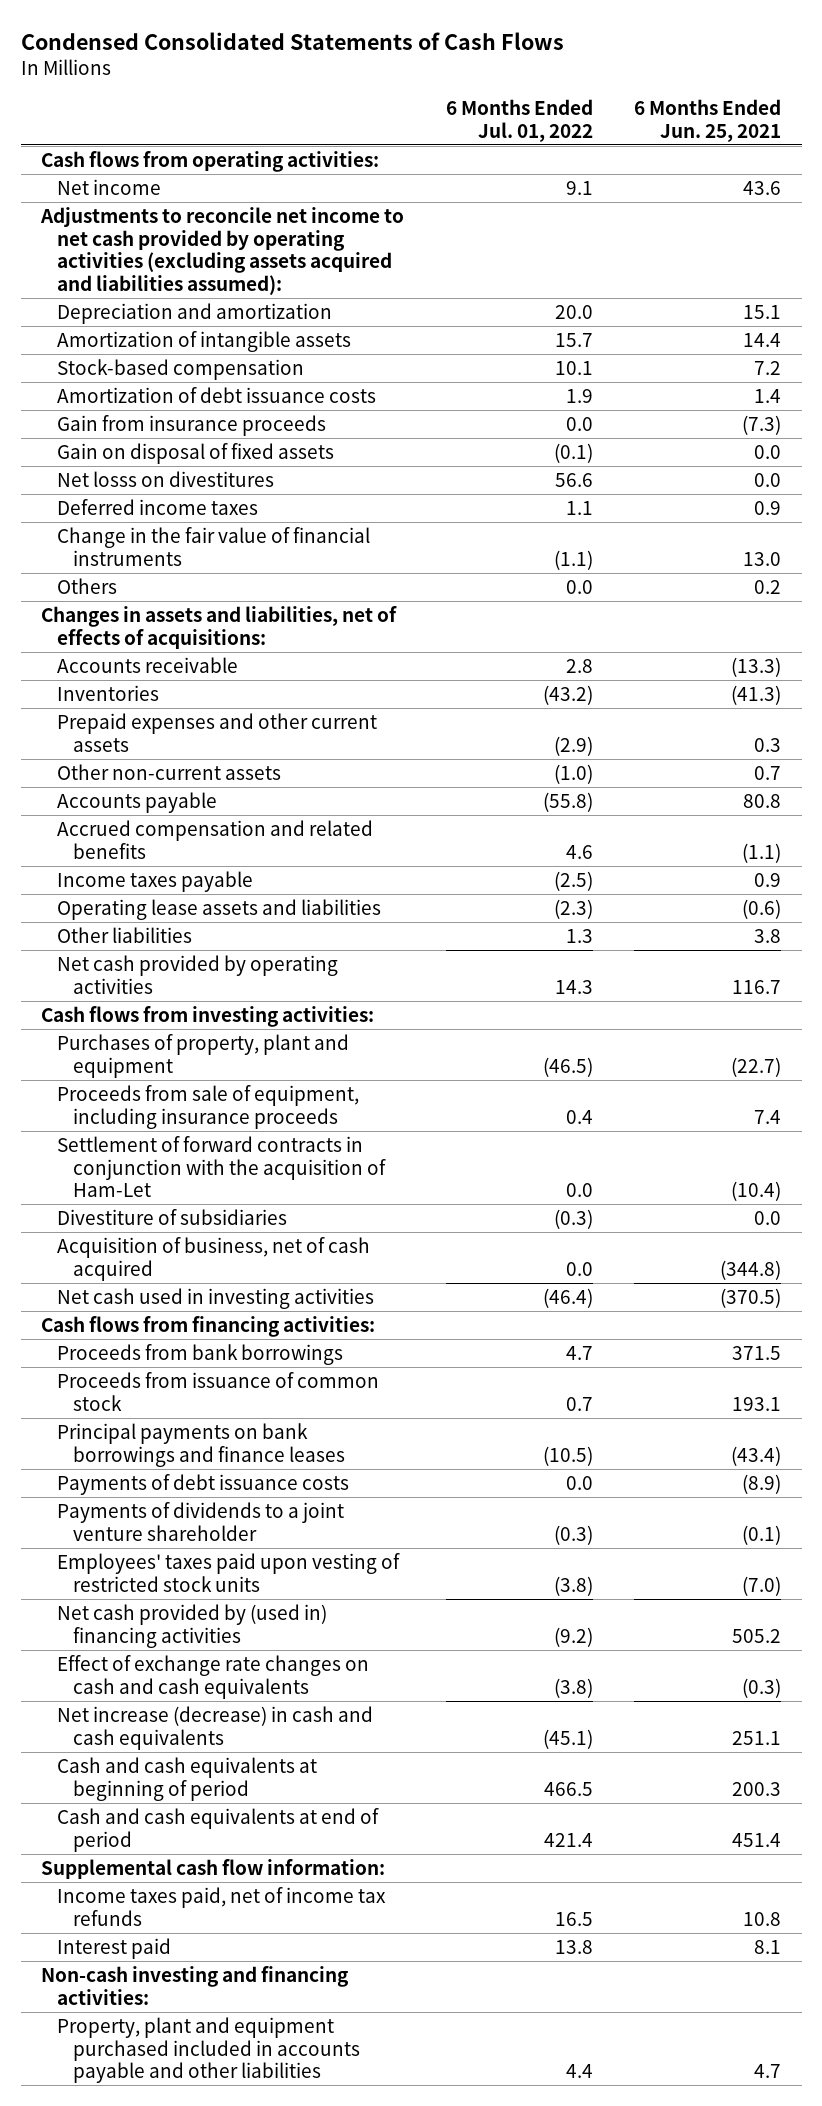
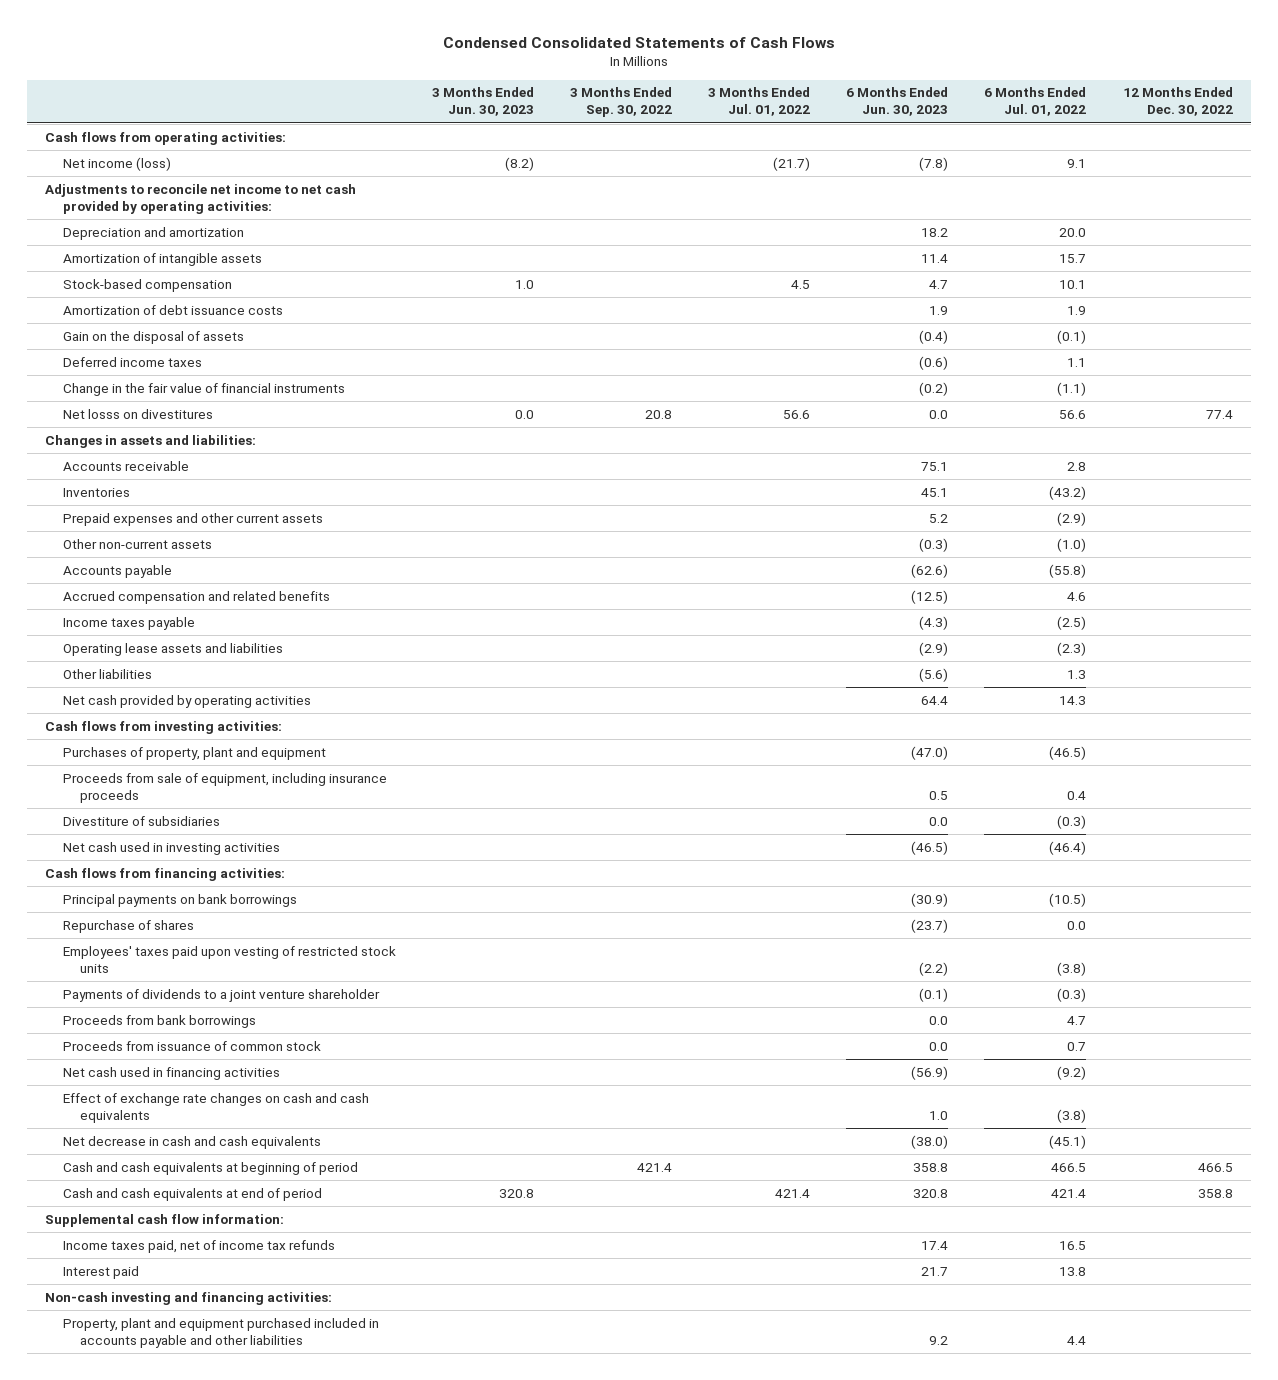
[633,99,781,142] 6 Months Ended Jun. 25, 2021 -> none
none -> [431,87,534,117] 3 Months Ended Jun. 30, 2023
none -> [570,87,673,118] 3 Months Ended Sep. 30, 2022
none -> [708,87,811,117] 3 Months Ended Jul. 01, 2022
none -> [846,87,949,117] 6 Months Ended Jun. 30, 2023
none -> [1122,87,1233,117] 12 Months Ended Dec. 30, 2022
[57,178,162,195] Net income -> [62,156,171,171] Net income (loss)
[40,206,405,295] Adjustments to reconcile net income to net cash provided by operating activities (excluding assets acquired and liabilities assumed): -> [45,183,357,214] Adjustments to reconcile net income to net cash provided by operating activities:
[57,414,327,436] Gain from insurance proceeds -> none
[57,442,335,464] Gain on disposal of fixed assets -> [62,330,244,344] Gain on the disposal of assets
[57,577,118,594] Others -> none
[57,470,275,487] Net losss on divestitures -> [62,408,213,419] Net losss on divestitures
[41,605,398,649] Changes in assets and liabilities, net of effects of acquisitions: -> [45,434,257,448] Changes in assets and liabilities:
[57,1135,387,1198] Settlement of forward contracts in conjunction with the acquisition of Ham-Let -> none
[57,1236,371,1281] Acquisition of business, net of cash acquired -> none
none -> [62,893,297,907] Principal payments on bank borrowings
none -> [62,919,194,933] Repurchase of shares
[57,1552,401,1592] Employees' taxes paid upon vesting of restricted stock units -> [62,945,396,973] Employees' taxes paid upon vesting of restricted stock units
[57,1501,345,1541] Payments of dividends to a joint venture shareholder -> [62,988,380,1002] Payments of dividends to a joint venture shareholder
[57,1422,346,1467] Principal payments on bank borrowings and finance leases -> none
[57,1473,350,1495] Payments of debt issuance costs -> none
[57,1603,328,1648] Net cash provided by (used in) financing activities -> [62,1066,280,1080] Net cash used in financing activities
[57,1705,374,1750] Net increase (decrease) in cash and cash equivalents -> [62,1135,321,1149] Net decrease in cash and cash equivalents

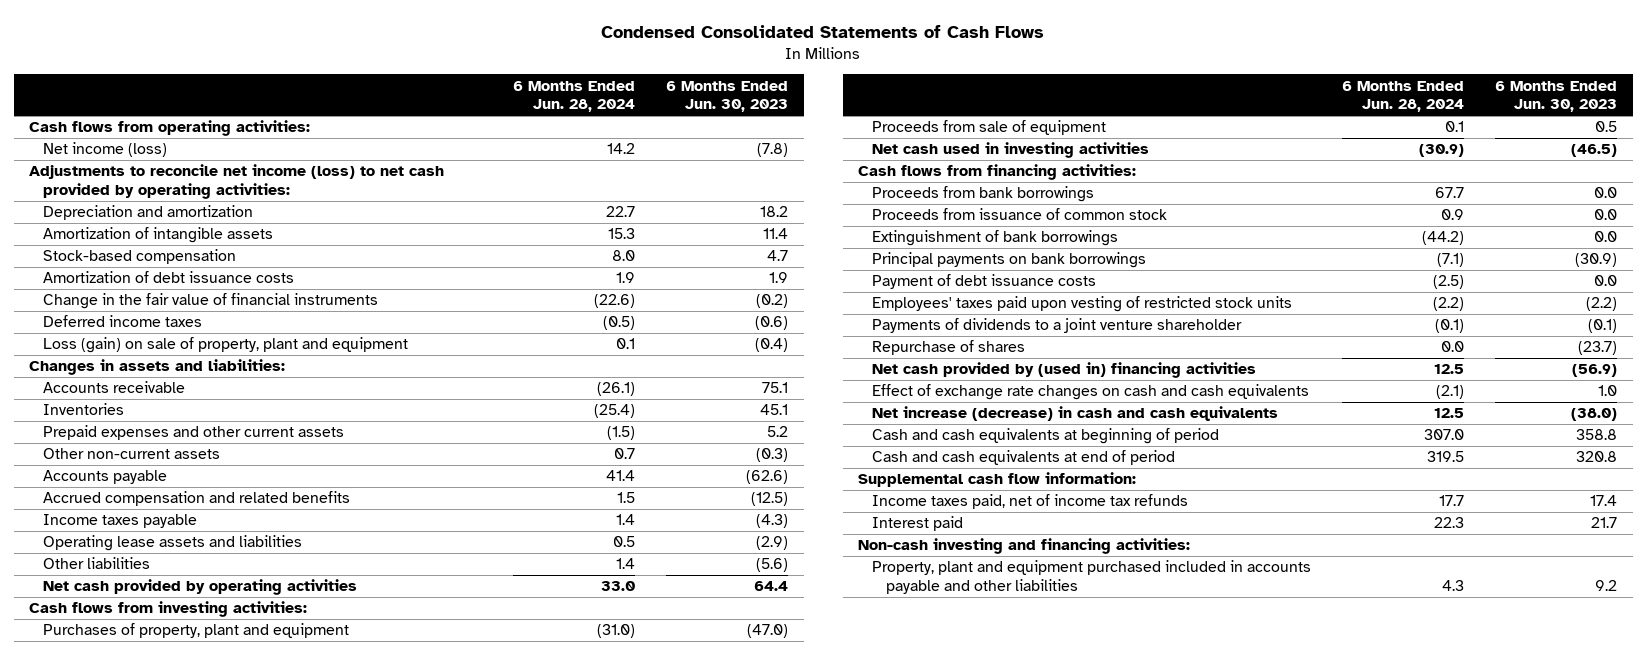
[431,87,534,117] 3 Months Ended Jun. 30, 2023 -> none
[570,87,673,118] 3 Months Ended Sep. 30, 2022 -> none
[708,87,811,117] 3 Months Ended Jul. 01, 2022 -> none
[984,87,1087,117] 6 Months Ended Jul. 01, 2022 -> none
[1122,87,1233,117] 12 Months Ended Dec. 30, 2022 -> none
none -> [513,80,636,113] 6 Months Ended Jun. 28, 2024
[45,183,357,214] Adjustments to reconcile net income to net cash provided by operating activities: -> [29,164,445,199] Adjustments to reconcile net income (loss) to net cash provided by operating activities:
[62,330,244,344] Gain on the disposal of assets -> none
[62,408,213,419] Net losss on divestitures -> none
[62,356,202,367] Deferred income taxes -> [43,315,203,328] Deferred income taxes
none -> [43,337,409,354] Loss (gain) on sale of property, plant and equipment
[62,815,220,826] Divestiture of subsidiaries -> none
[62,772,387,803] Proceeds from sale of equipment, including insurance proceeds -> [872,120,1107,136] Proceeds from sale of equipment
[62,1014,256,1028] Proceeds from bank borrowings -> [872,186,1095,203] Proceeds from bank borrowings
[62,1040,321,1051] Proceeds from issuance of common stock -> [872,208,1168,221] Proceeds from issuance of common stock
none -> [872,230,1119,247] Extinguishment of bank borrowings
none -> [872,274,1097,290] Payment of debt issuance costs
[62,919,194,933] Repurchase of shares -> [872,340,1026,356] Repurchase of shares
[62,1066,280,1080] Net cash used in financing activities -> [872,362,1257,379] Net cash provided by (used in) financing activities
[62,1135,321,1149] Net decrease in cash and cash equivalents -> [872,406,1279,422] Net increase (decrease) in cash and cash equivalents

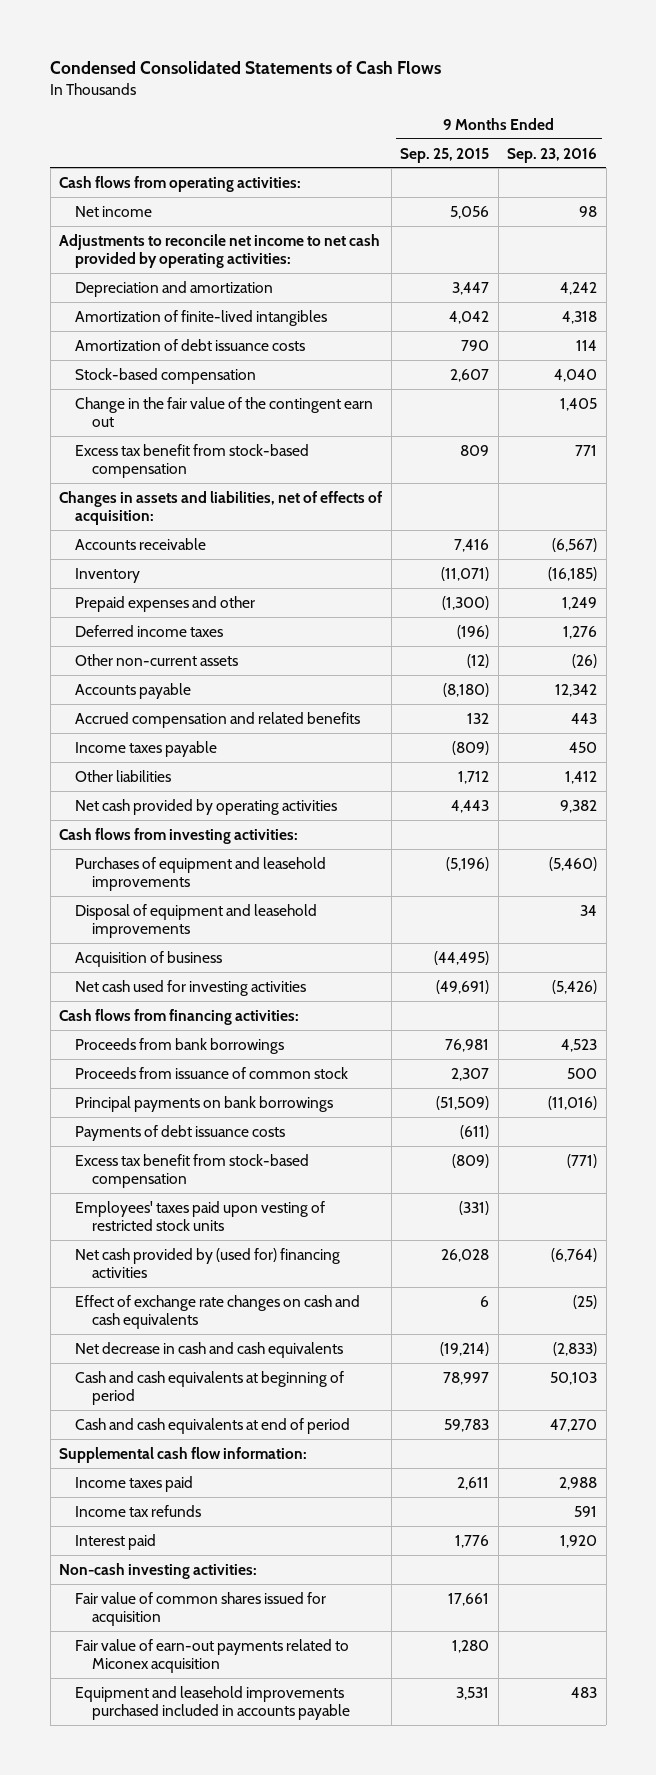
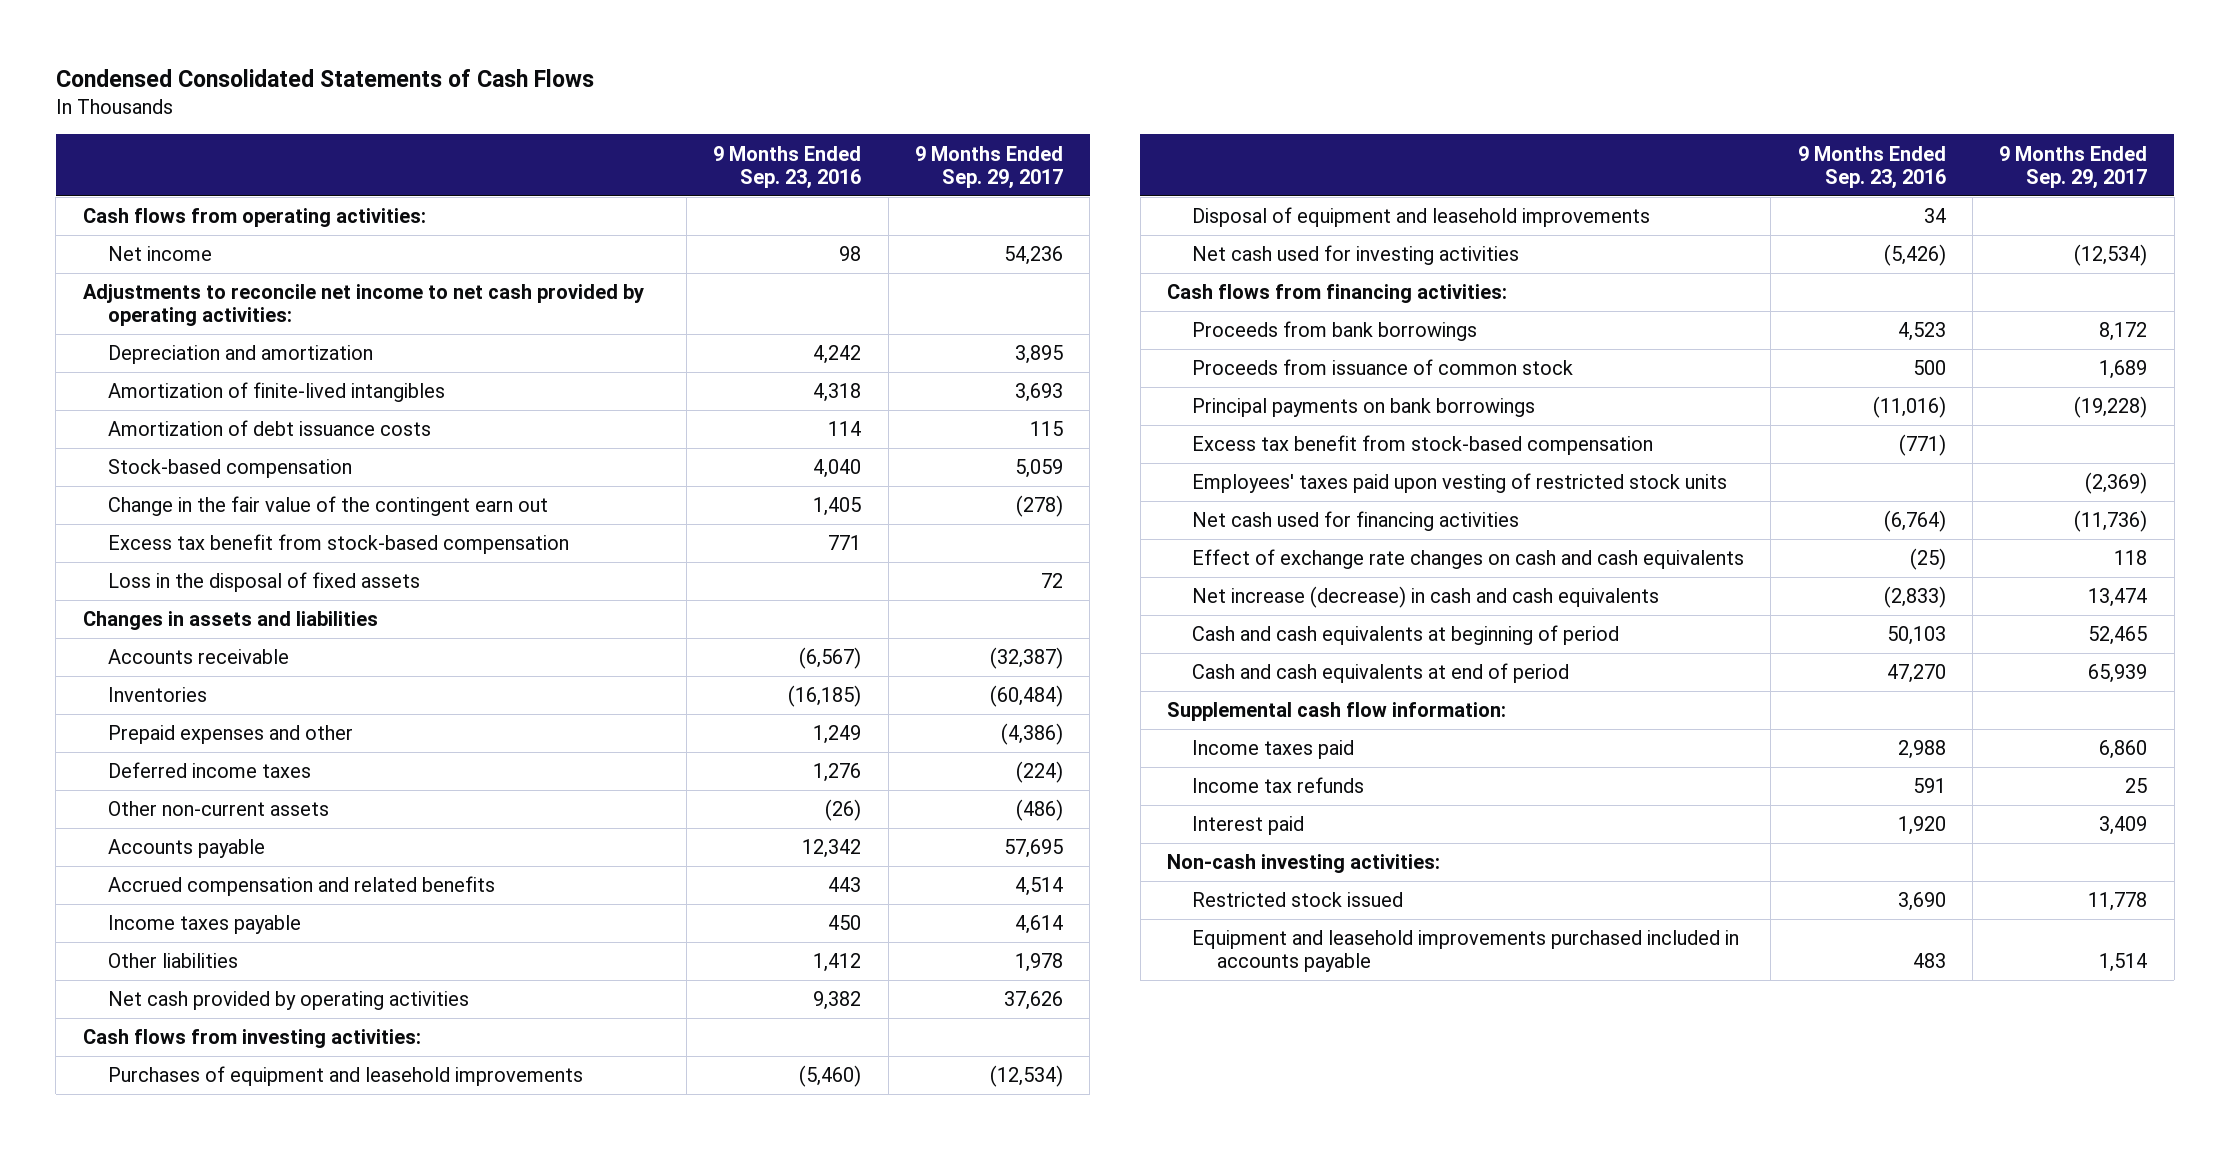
[400,147,490,163] Sep. 25, 2015 -> none
none -> [915,145,1064,189] 9 Months Ended Sep. 29, 2017
none -> [107,572,420,593] Loss in the disposal of fixed assets
[59,490,383,525] Changes in assets and liabilities, net of effects of acquisition: -> [82,611,378,631] Changes in assets and liabilities
[75,567,141,583] Inventory -> [107,687,207,703] Inventories
[75,950,223,967] Acquisition of business -> none
[75,1124,286,1141] Payments of debt issuance costs -> none
[75,1247,341,1278] Net cash provided by (used for) financing activities -> [1191,511,1519,532] Net cash used for financing activities
[75,1341,344,1358] Net decrease in cash and cash equivalents -> [1191,586,1659,609] Net increase (decrease) in cash and cash equivalents
[75,1591,327,1626] Fair value of common shares issued for acquisition -> none
[75,1638,350,1673] Fair value of earn-out payments related to Miconex acquisition -> none
none -> [1191,892,1403,908] Restricted stock issued

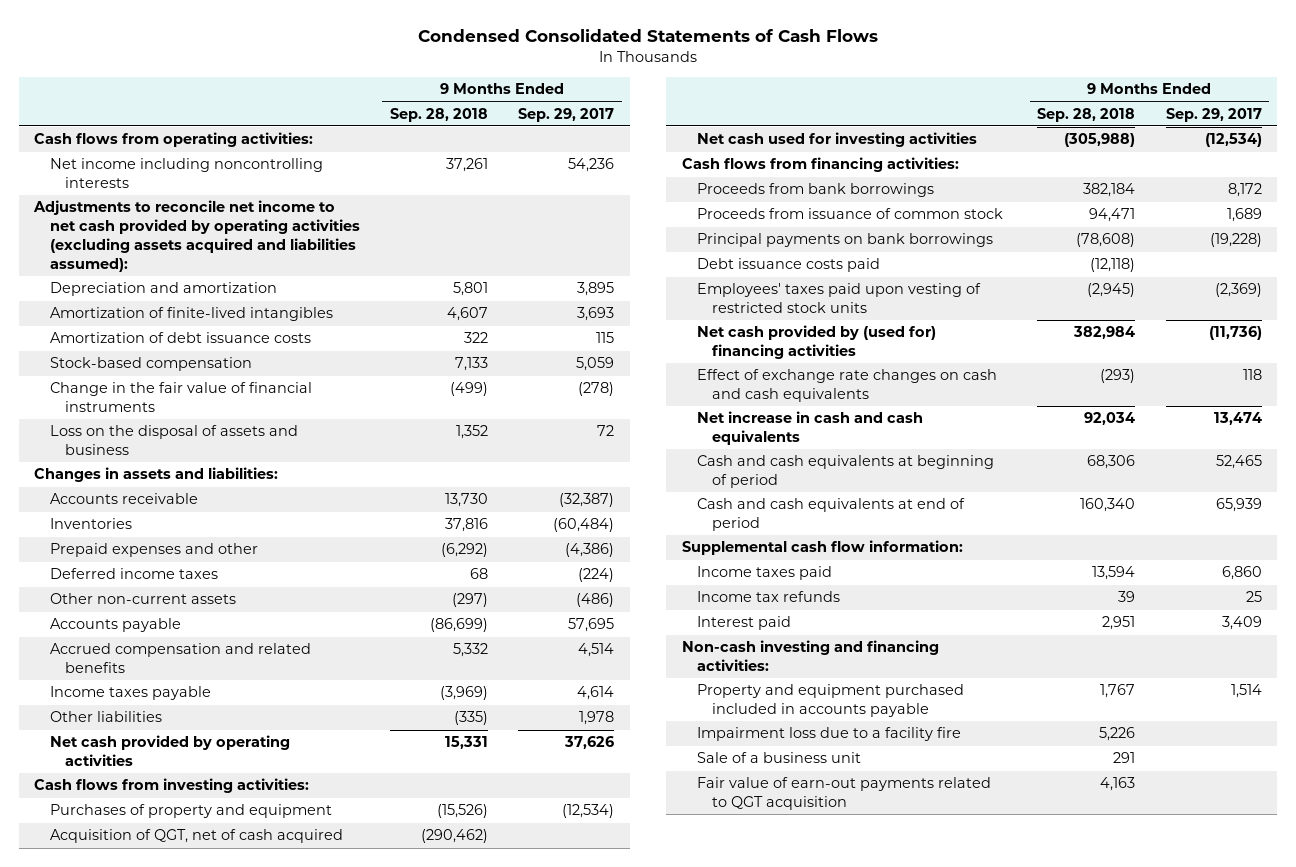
[713,145,862,189] 9 Months Ended Sep. 23, 2016 -> none
none -> [389,107,488,122] Sep. 28, 2018
[107,246,212,262] Net income -> [49,158,323,189] Net income including noncontrolling interests
[82,284,644,327] Adjustments to reconcile net income to net cash provided by operating activities: -> [33,200,360,272] Adjustments to reconcile net income to net cash provided by operating activities (excluding assets acquired and liabilities assumed):
[107,534,569,555] Excess tax benefit from stock-based compensation -> none
[107,496,548,517] Change in the fair value of the contingent earn out -> [49,382,312,413] Change in the fair value of financial instruments
[107,572,420,593] Loss in the disposal of fixed assets -> [49,425,298,456] Loss on the disposal of assets and business
[82,611,378,631] Changes in assets and liabilities -> [34,467,279,483] Changes in assets and liabilities:
[1191,207,1650,228] Disposal of equipment and leasehold improvements -> none
[107,1066,583,1087] Purchases of equipment and leasehold improvements -> [49,804,332,819] Purchases of property and equipment
none -> [49,829,343,844] Acquisition of QGT, net of cash acquired
[1191,435,1653,456] Excess tax benefit from stock-based compensation -> none
none -> [696,258,880,273] Debt issuance costs paid
[1191,511,1519,532] Net cash used for financing activities -> [696,325,936,360] Net cash provided by (used for) financing activities
[1191,586,1659,609] Net increase (decrease) in cash and cash equivalents -> [696,411,923,446] Net increase in cash and cash equivalents
[1191,892,1403,908] Restricted stock issued -> none
[1167,854,1441,874] Non-cash investing activities: -> [681,640,939,672] Non-cash investing and financing activities:
[1191,930,1739,973] Equipment and leasehold improvements purchased included in accounts payable -> [696,684,964,718] Property and equipment purchased included in accounts payable
none -> [696,727,961,742] Impairment loss due to a facility fire
none -> [696,752,861,764] Sale of a business unit
none -> [696,777,991,811] Fair value of earn-out payments related to QGT acquisition

